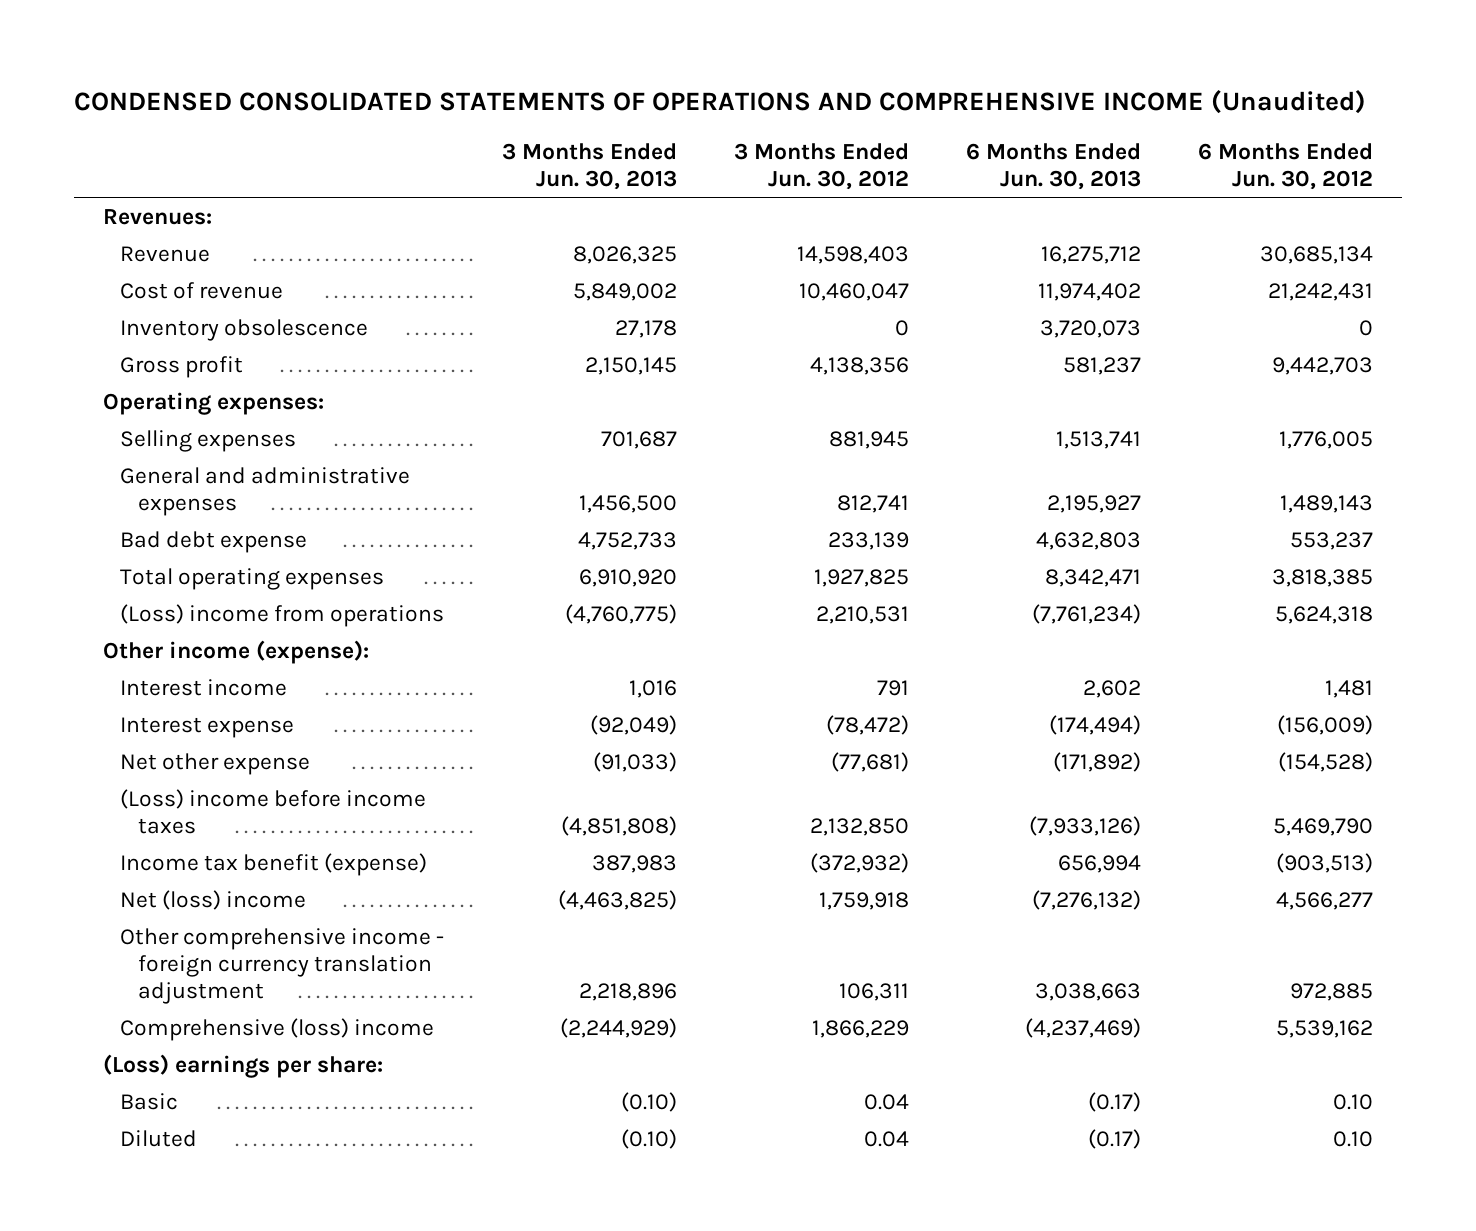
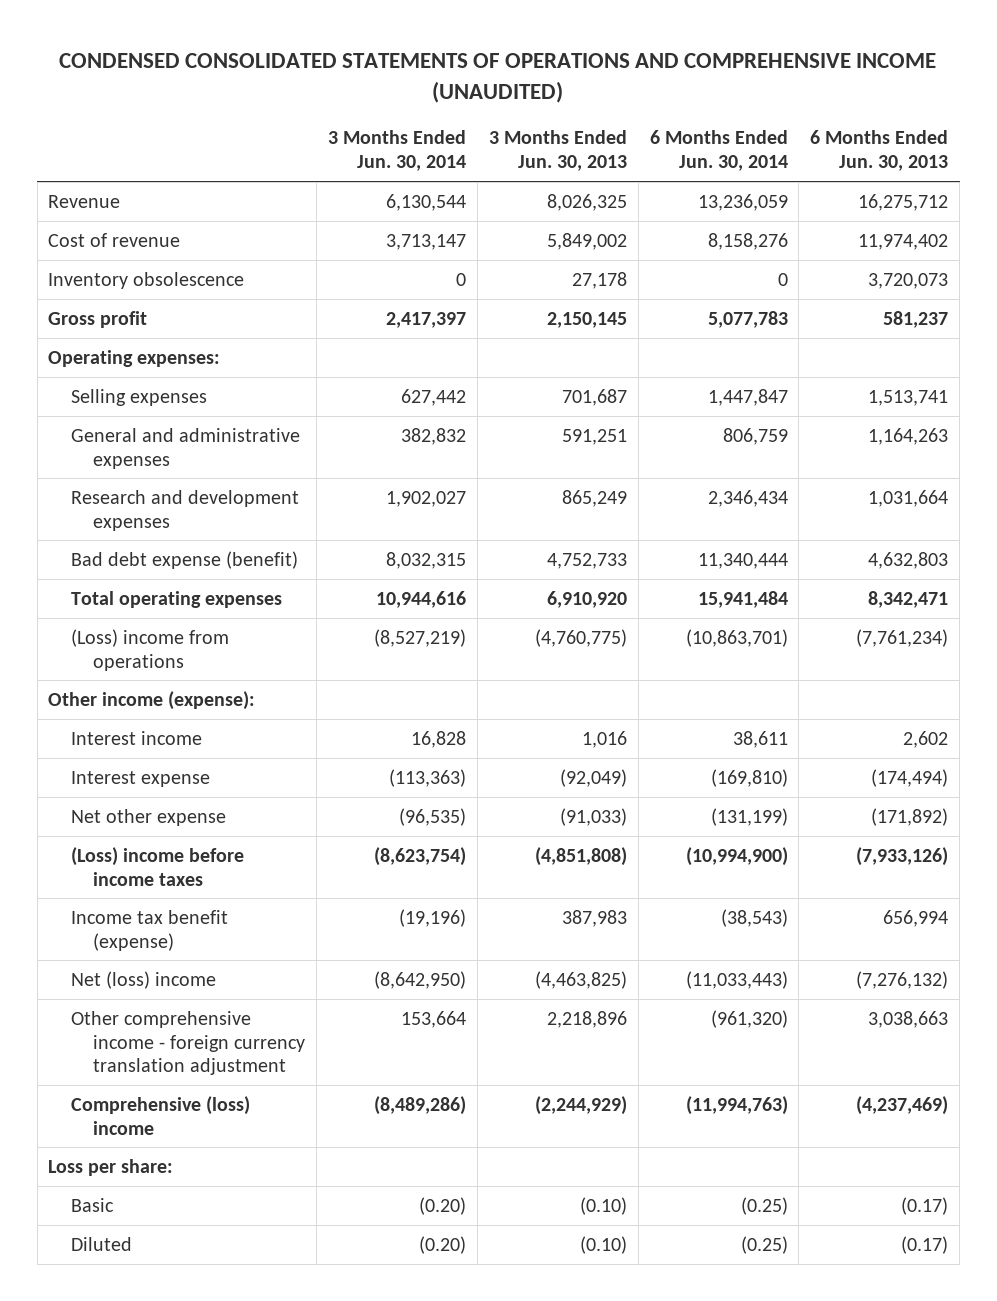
[73,89,1366,114] CONDENSED CONSOLIDATED STATEMENTS OF OPERATIONS AND COMPREHENSIVE INCOME (Unaudited) -> [59,52,937,103] CONDENSED CONSOLIDATED STATEMENTS OF OPERATIONS AND COMPREHENSIVE INCOME (UNAUDITED)
[733,142,909,190] 3 Months Ended Jun. 30, 2012 -> none
[1198,142,1374,190] 6 Months Ended Jun. 30, 2012 -> none
none -> [328,130,467,172] 3 Months Ended Jun. 30, 2014
none -> [649,130,788,172] 6 Months Ended Jun. 30, 2014
[102,208,212,225] Revenues: -> none
[578,494,677,513] 1,456,500 -> [561,428,627,445] 591,251
[1047,494,1142,513] 2,195,927 -> [868,427,949,445] 1,164,263
none -> [70,489,299,531] Research and development expenses
[120,530,308,553] Bad debt expense -> [70,550,298,569] Bad debt expense (benefit)
[102,1053,383,1078] (Loss) earnings per share: -> [48,1158,174,1176] Loss per share:

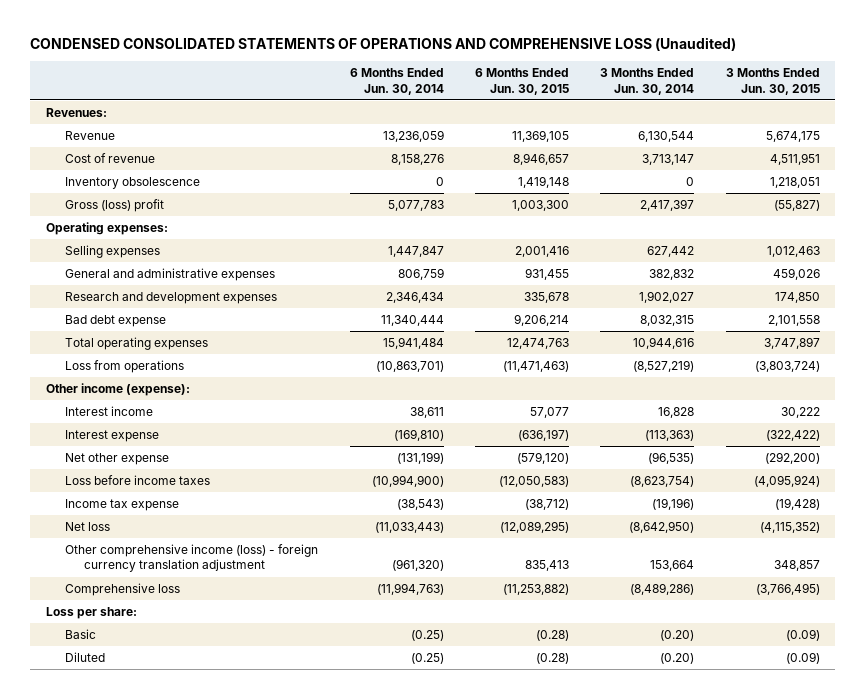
[59,52,937,103] CONDENSED CONSOLIDATED STATEMENTS OF OPERATIONS AND COMPREHENSIVE INCOME (UNAUDITED) -> [30,37,737,52] CONDENSED CONSOLIDATED STATEMENTS OF OPERATIONS AND COMPREHENSIVE LOSS (Unaudited)
[488,130,627,172] 3 Months Ended Jun. 30, 2013 -> none
[810,130,949,172] 6 Months Ended Jun. 30, 2013 -> none
none -> [474,68,569,95] 6 Months Ended Jun. 30, 2015
none -> [725,68,820,95] 3 Months Ended Jun. 30, 2015
none -> [46,107,108,117] Revenues:
[48,310,148,328] Gross profit -> [65,198,165,212] Gross (loss) profit
[70,550,298,569] Bad debt expense (benefit) -> [65,314,167,327] Bad debt expense
[70,628,229,671] (Loss) income from operations -> [65,359,185,373] Loss from operations
[70,846,244,886] (Loss) income before income taxes -> [65,474,211,485] Loss before income taxes
[70,909,228,951] Income tax benefit (expense) -> [65,498,180,511] Income tax expense
[70,970,216,989] Net (loss) income -> [65,521,111,531] Net loss
[70,1010,306,1076] Other comprehensive income - foreign currency translation adjustment -> [65,543,319,573] Other comprehensive income (loss) - foreign currency translation adjustment
[70,1095,250,1135] Comprehensive (loss) income -> [65,582,181,596] Comprehensive loss

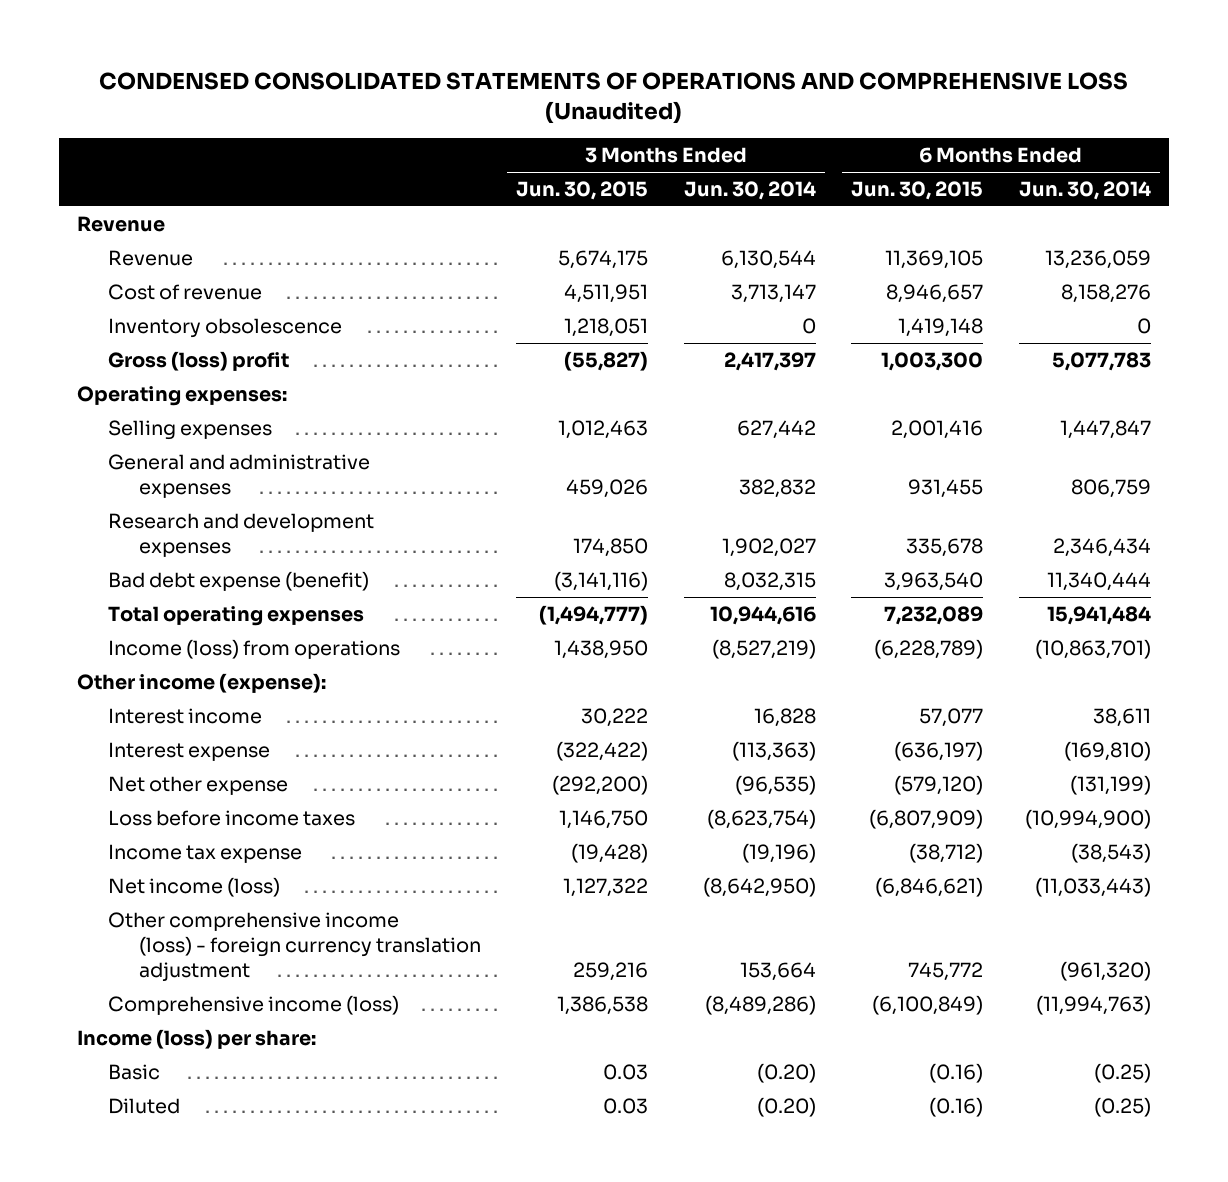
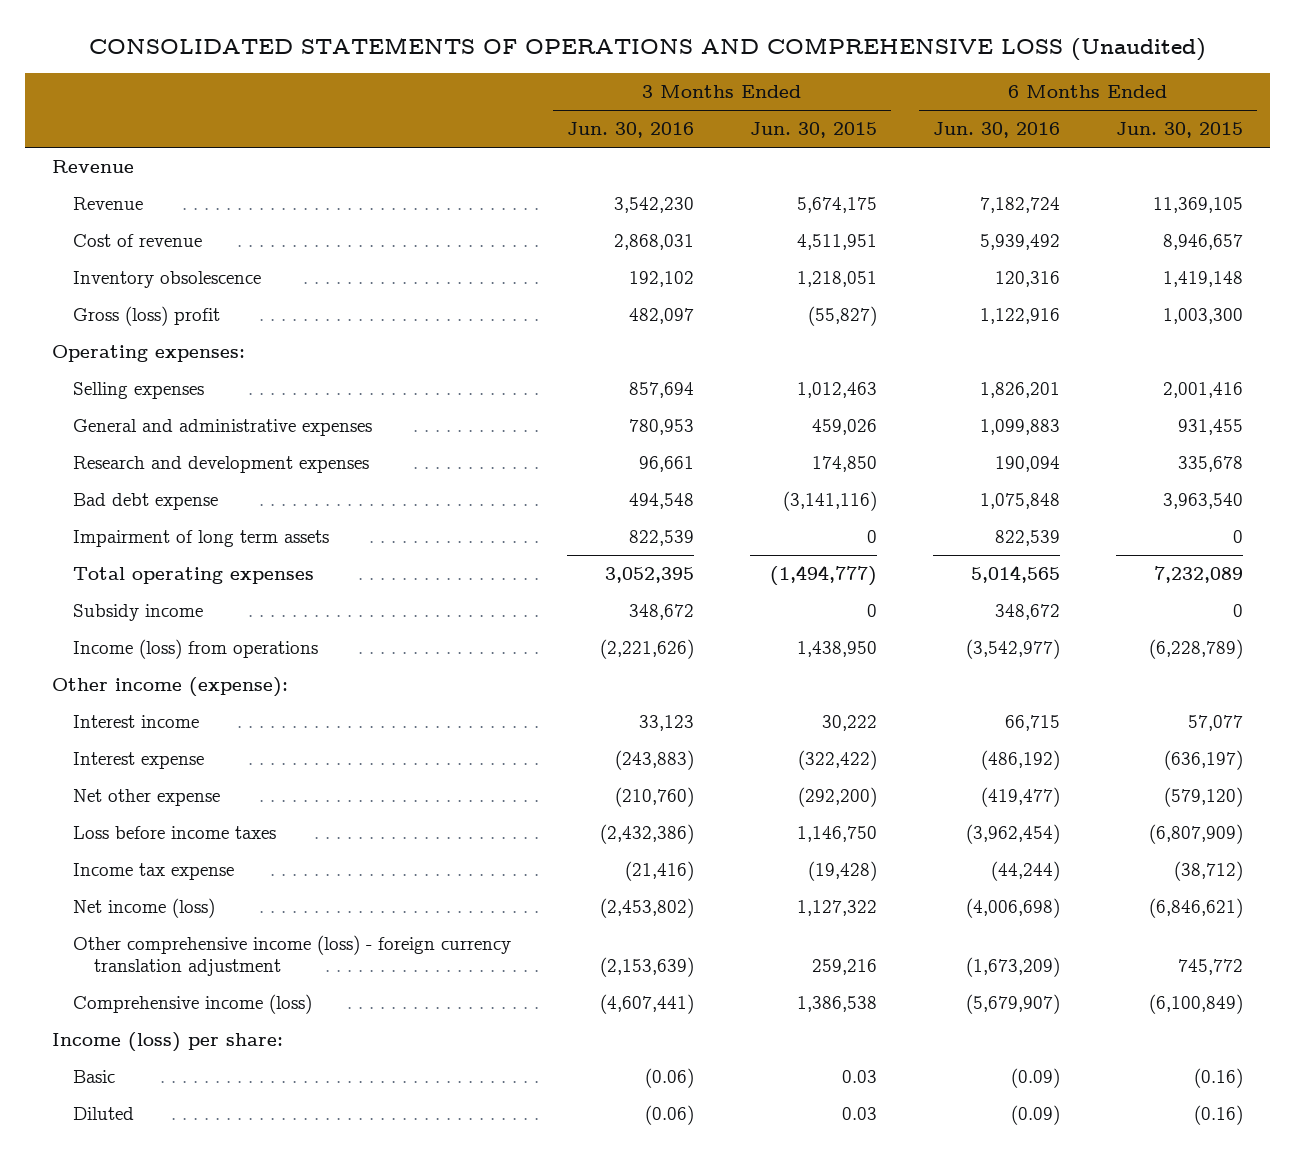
[98,72,1128,125] CONDENSED CONSOLIDATED STATEMENTS OF OPERATIONS AND COMPREHENSIVE LOSS (Unaudited) -> [88,37,1206,62] CONSOLIDATED STATEMENTS OF OPERATIONS AND COMPREHENSIVE LOSS (Unaudited)
[683,180,816,200] Jun. 30, 2014 -> none
[1018,180,1151,200] Jun. 30, 2014 -> none
none -> [567,122,695,139] Jun. 30, 2016
none -> [932,122,1060,139] Jun. 30, 2016
[107,570,369,591] Bad debt expense (benefit) -> [73,493,219,511] Bad debt expense
none -> [73,530,330,548] Impairment of long term assets
none -> [73,604,204,622] Subsidy income

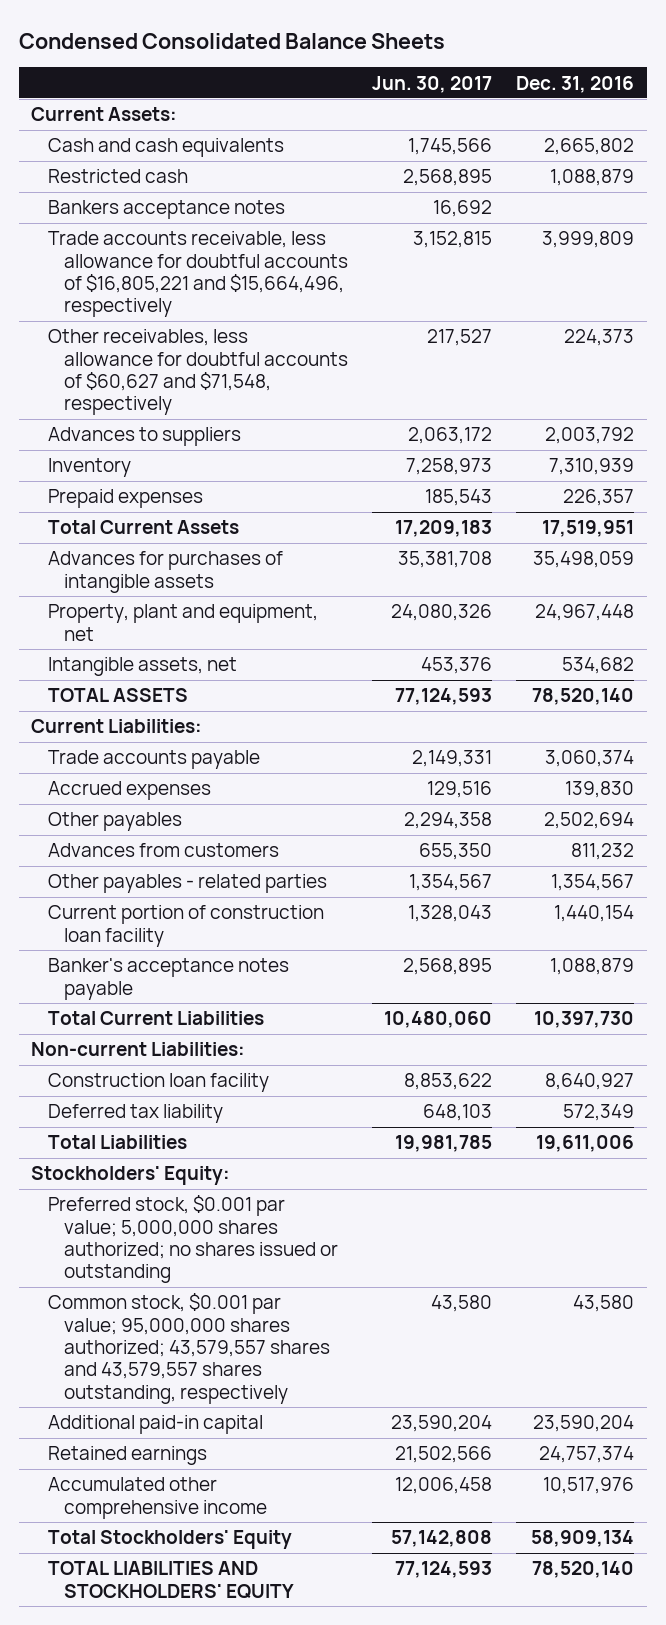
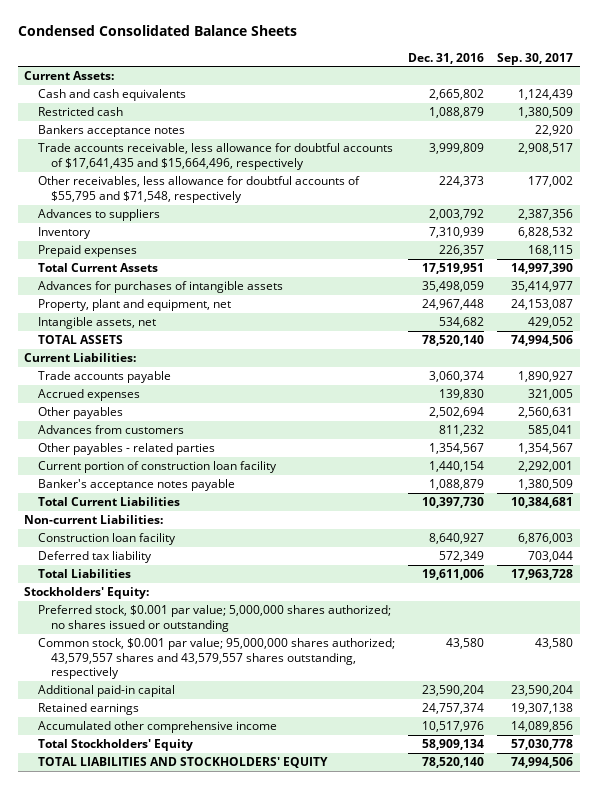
[372,75,493,93] Jun. 30, 2017 -> none
none -> [497,52,574,65] Sep. 30, 2017
[47,231,348,318] Trade accounts receivable, less allowance for doubtful accounts of $16,805,221 and $15,664,496, respectively -> [37,143,393,170] Trade accounts receivable, less allowance for doubtful accounts of $17,641,435 and $15,664,496, respectively
[47,329,348,416] Other receivables, less allowance for doubtful accounts of $60,627 and $71,548, respectively -> [37,176,360,203] Other receivables, less allowance for doubtful accounts of $55,795 and $71,548, respectively

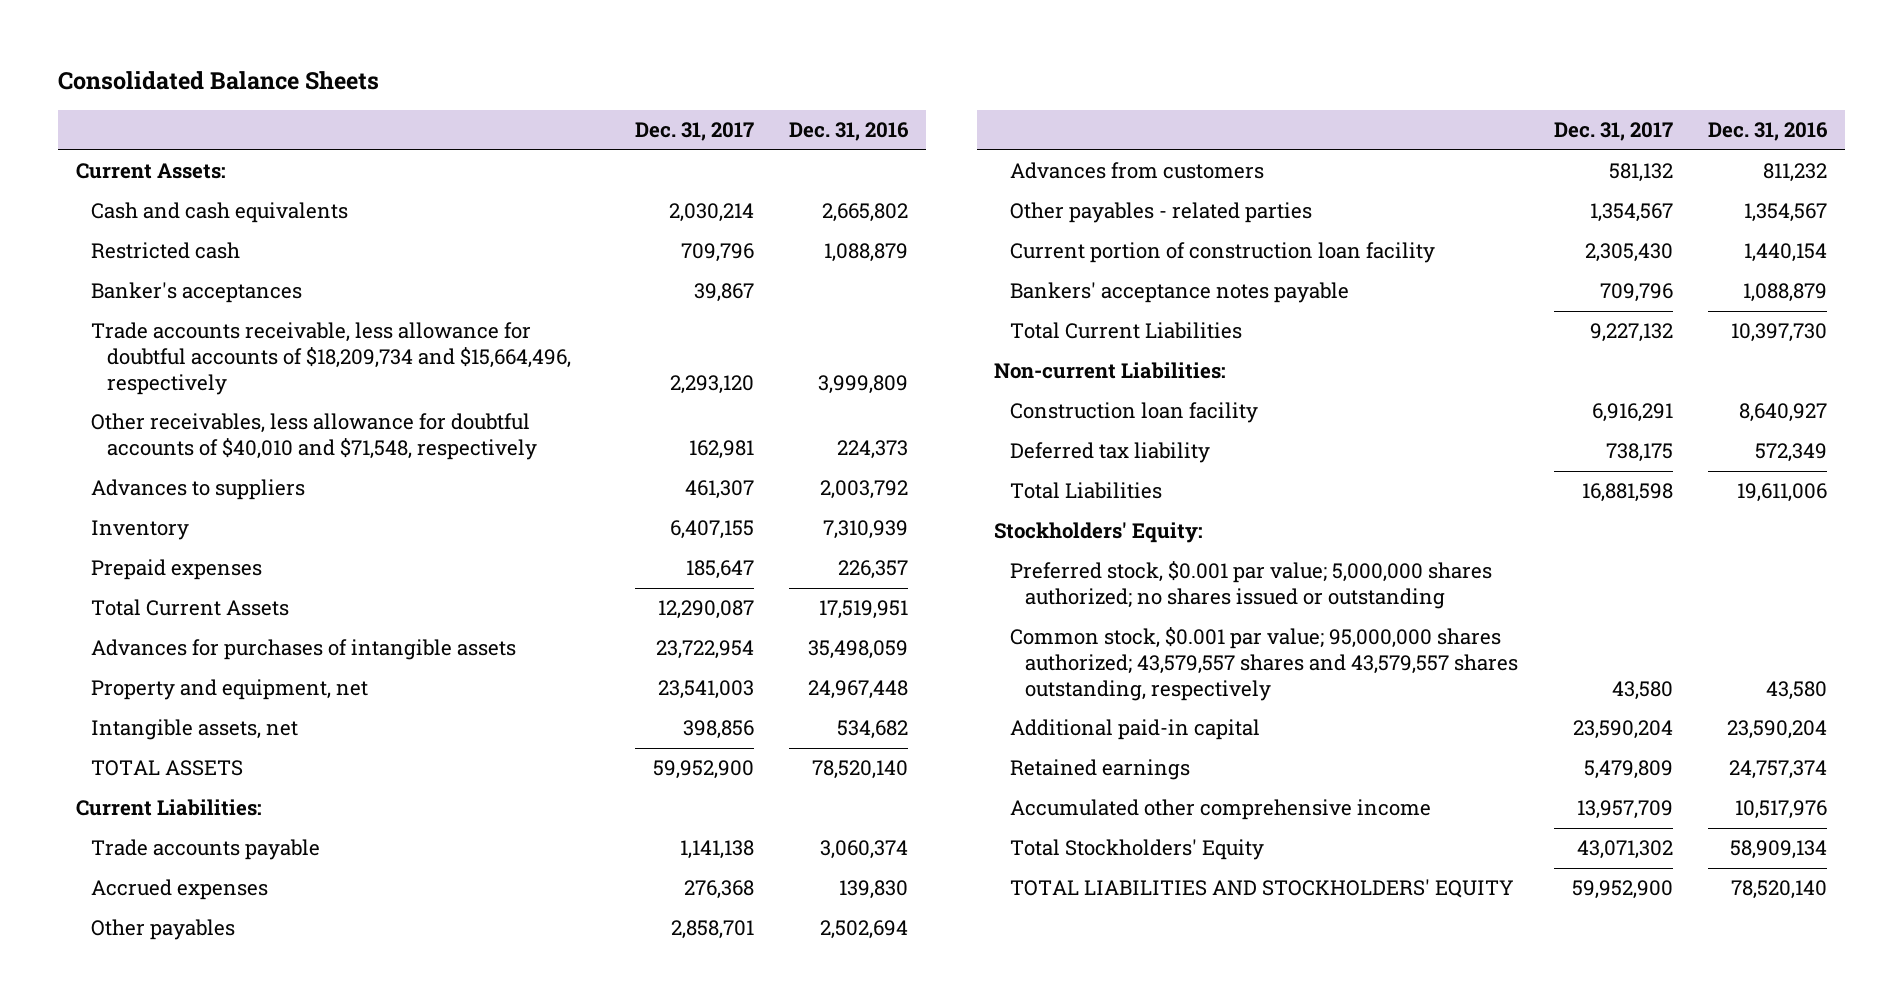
[17,25,297,37] Condensed Consolidated Balance Sheets -> [58,71,380,91] Consolidated Balance Sheets
[497,52,574,65] Sep. 30, 2017 -> none
none -> [635,122,755,142] Dec. 31, 2017
[37,125,185,138] Bankers acceptance notes -> [91,282,303,304] Banker's acceptances
[37,143,393,170] Trade accounts receivable, less allowance for doubtful accounts of $17,641,435 and $15,664,496, respectively -> [91,322,571,395] Trade accounts receivable, less allowance for doubtful accounts of $18,209,734 and $15,664,496, respectively
[37,176,360,203] Other receivables, less allowance for doubtful accounts of $55,795 and $71,548, respectively -> [91,413,537,460] Other receivables, less allowance for doubtful accounts of $40,010 and $71,548, respectively
[37,299,231,312] Property, plant and equipment, net -> [91,679,369,701] Property and equipment, net
[37,479,235,492] Banker's acceptance notes payable -> [1009,282,1349,304] Bankers' acceptance notes payable

